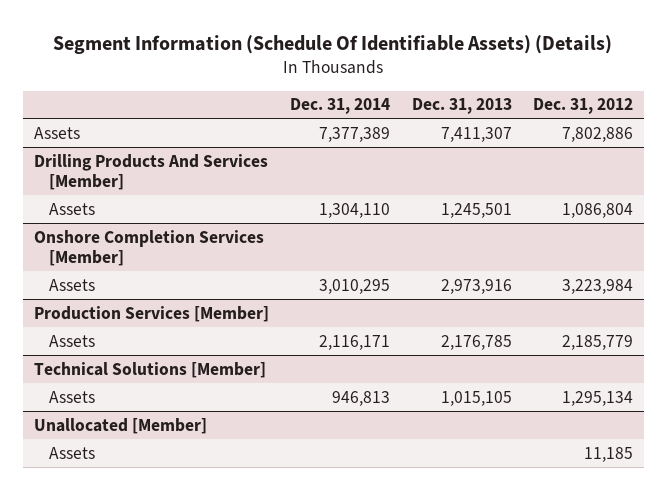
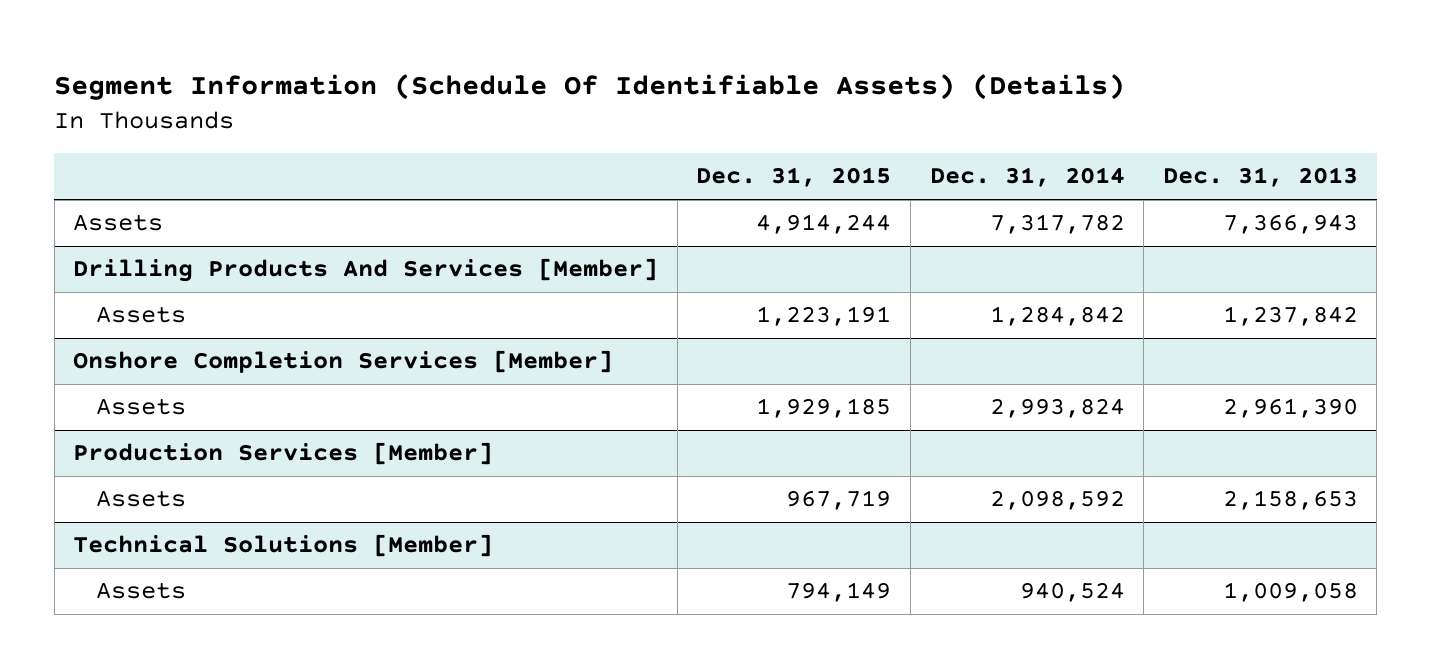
[532,98,633,115] Dec. 31, 2012 -> none
none -> [696,167,892,188] Dec. 31, 2015
[319,126,391,142] 7,377,389 -> [989,214,1125,235] 7,317,782
[440,126,512,142] 7,411,307 -> [1222,214,1358,235] 7,366,943
[319,202,391,218] 1,304,110 -> [989,306,1125,327] 1,284,842
[440,202,512,218] 1,245,501 -> [1222,306,1358,327] 1,237,842
[319,278,391,294] 3,010,295 -> [989,398,1125,419] 2,993,824
[440,278,512,294] 2,973,916 -> [1222,398,1358,419] 2,961,390
[319,334,391,350] 2,116,171 -> [989,490,1125,511] 2,098,592
[440,334,512,350] 2,176,785 -> [1222,490,1358,511] 2,158,653
[33,417,207,434] Unallocated [Member] -> none
[48,446,95,459] Assets -> none
[332,390,391,406] 946,813 -> [1019,582,1125,603] 940,524
[440,390,512,406] 1,015,105 -> [1222,582,1358,603] 1,009,058

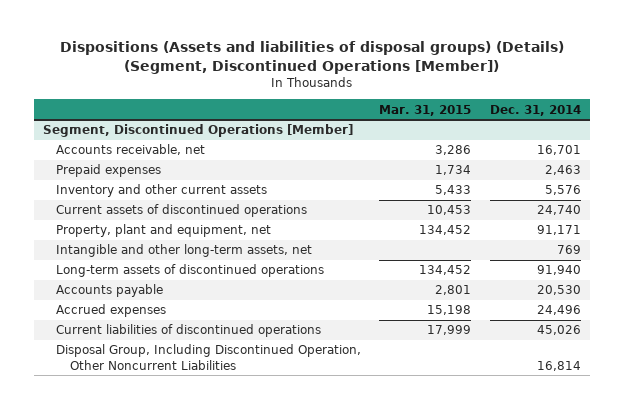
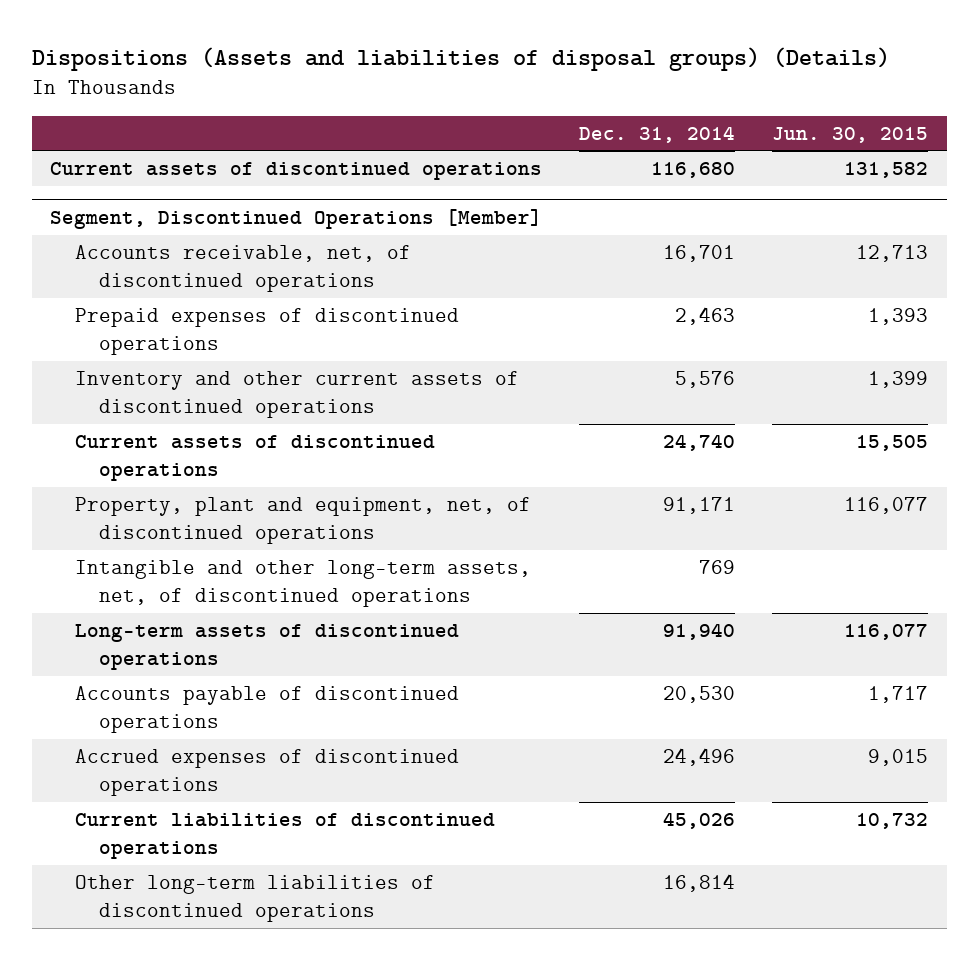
[59,41,564,75] Dispositions (Assets and liabilities of disposal groups) (Details) (Segment, Discontinued Operations [Member]) -> [31,47,890,72] Dispositions (Assets and liabilities of disposal groups) (Details)
[379,104,472,116] Mar. 31, 2015 -> none
none -> [772,126,929,143] Jun. 30, 2015
none -> [50,161,543,180] Current assets of discontinued operations
[56,144,206,156] Accounts receivable, net -> [74,244,411,292] Accounts receivable, net, of discontinued operations
[56,164,162,178] Prepaid expenses -> [74,307,459,355] Prepaid expenses of discontinued operations
[56,184,268,198] Inventory and other current assets -> [74,370,519,418] Inventory and other current assets of discontinued operations
[56,224,272,238] Property, plant and equipment, net -> [74,496,531,544] Property, plant and equipment, net, of discontinued operations
[56,244,313,258] Intangible and other long-term assets, net -> [74,559,531,607] Intangible and other long-term assets, net, of discontinued operations
[56,284,164,298] Accounts payable -> [74,685,459,733] Accounts payable of discontinued operations
[56,304,167,318] Accrued expenses -> [74,748,459,796] Accrued expenses of discontinued operations
[56,344,362,370] Disposal Group, Including Discontinued Operation, Other Noncurrent Liabilities -> [74,874,435,922] Other long-term liabilities of discontinued operations

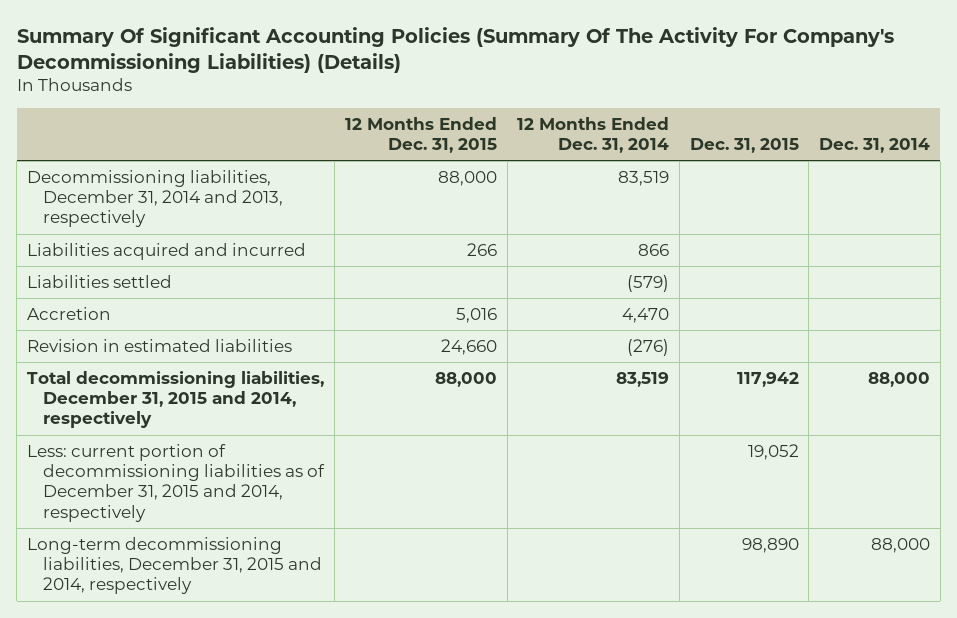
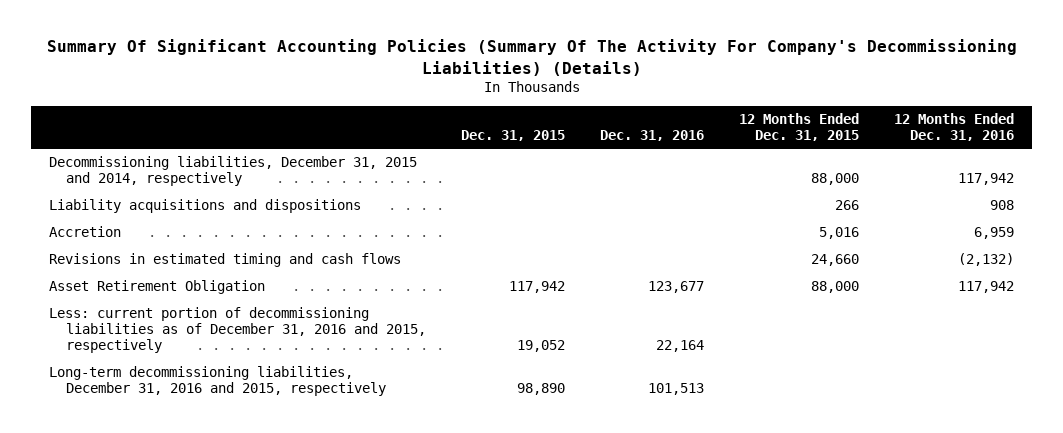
[517,116,670,154] 12 Months Ended Dec. 31, 2014 -> none
[819,138,931,154] Dec. 31, 2014 -> none
none -> [600,130,705,142] Dec. 31, 2016
none -> [894,113,1015,142] 12 Months Ended Dec. 31, 2016
[26,274,172,288] Liabilities settled -> none
[26,169,284,228] Decommissioning liabilities, December 31, 2014 and 2013, respectively -> [48,156,417,187] Decommissioning liabilities, December 31, 2015 and 2014, respectively
[26,242,306,260] Liabilities acquired and incurred -> [48,199,361,214] Liability acquisitions and dispositions
[26,338,292,352] Revision in estimated liabilities -> [48,253,401,268] Revisions in estimated timing and cash flows
[26,370,324,429] Total decommissioning liabilities, December 31, 2015 and 2014, respectively -> [48,280,265,295] Asset Retirement Obligation
[26,443,326,522] Less: current portion of decommissioning liabilities as of December 31, 2015 and 2014, respectively -> [48,307,427,354] Less: current portion of decommissioning liabilities as of December 31, 2016 and 2015, respectively
[26,536,323,595] Long-term decommissioning liabilities, December 31, 2015 and 2014, respectively -> [48,366,387,397] Long-term decommissioning liabilities, December 31, 2016 and 2015, respectively

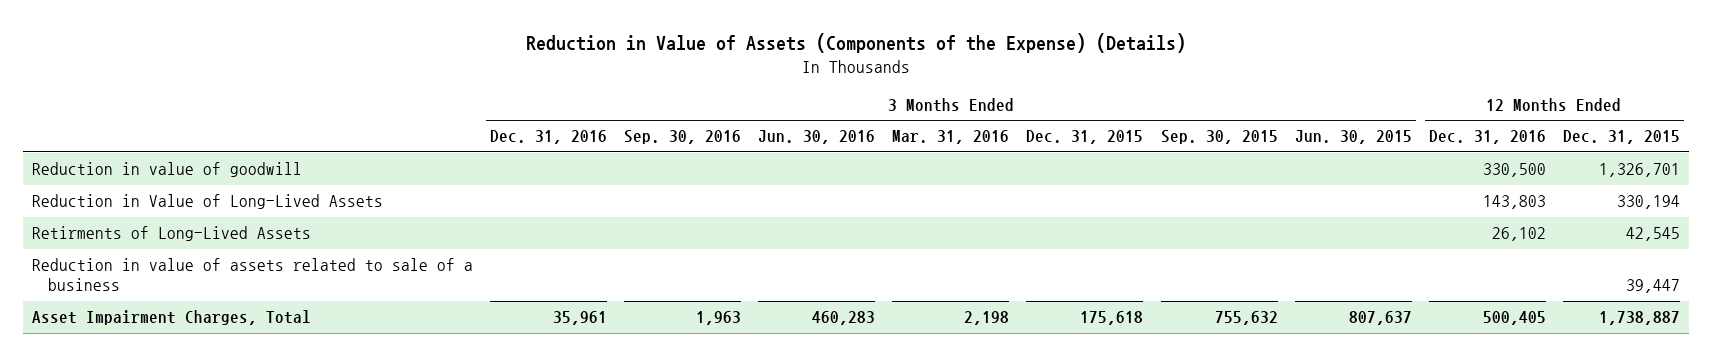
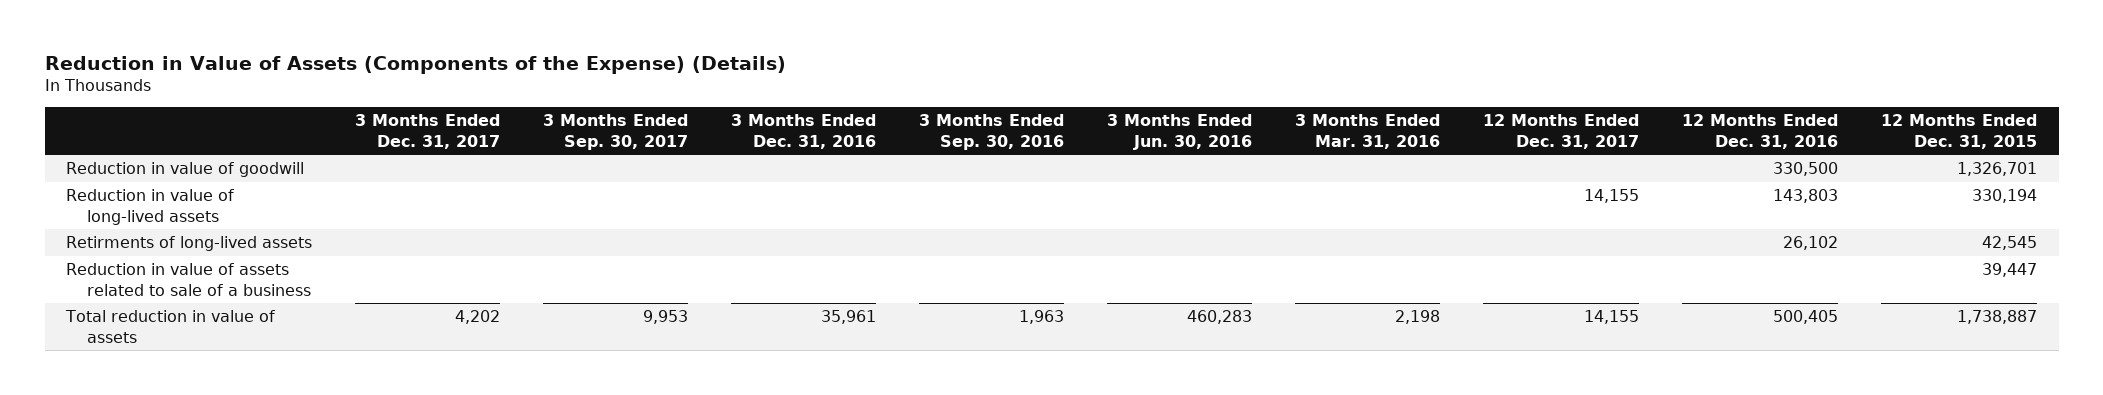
[1026,130,1144,145] Dec. 31, 2015 -> none
[1160,130,1278,145] Sep. 30, 2015 -> none
[1294,130,1412,145] Jun. 30, 2015 -> none
none -> [355,114,501,149] 3 Months Ended Dec. 31, 2017
none -> [543,114,689,150] 3 Months Ended Sep. 30, 2017
none -> [1483,114,1640,149] 12 Months Ended Dec. 31, 2017
[31,194,383,210] Reduction in Value of Long-Lived Assets -> [66,189,235,225] Reduction in value of long-lived assets
[31,226,311,242] Retirments of Long-Lived Assets -> [66,236,313,252] Retirments of long-lived assets
[31,310,311,326] Asset Impairment Charges, Total -> [65,310,276,343] Total reduction in value of assets

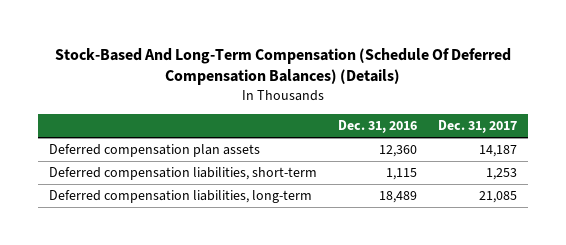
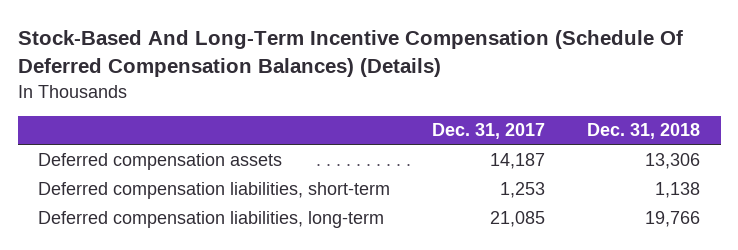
[55,47,512,86] Stock-Based And Long-Term Compensation (Schedule Of Deferred Compensation Balances) (Details) -> [17,30,683,78] Stock-Based And Long-Term Incentive Compensation (Schedule Of Deferred Compensation Balances) (Details)
[338,120,418,134] Dec. 31, 2016 -> none
none -> [586,123,700,140] Dec. 31, 2018
[48,144,260,158] Deferred compensation plan assets -> [38,152,283,170] Deferred compensation assets

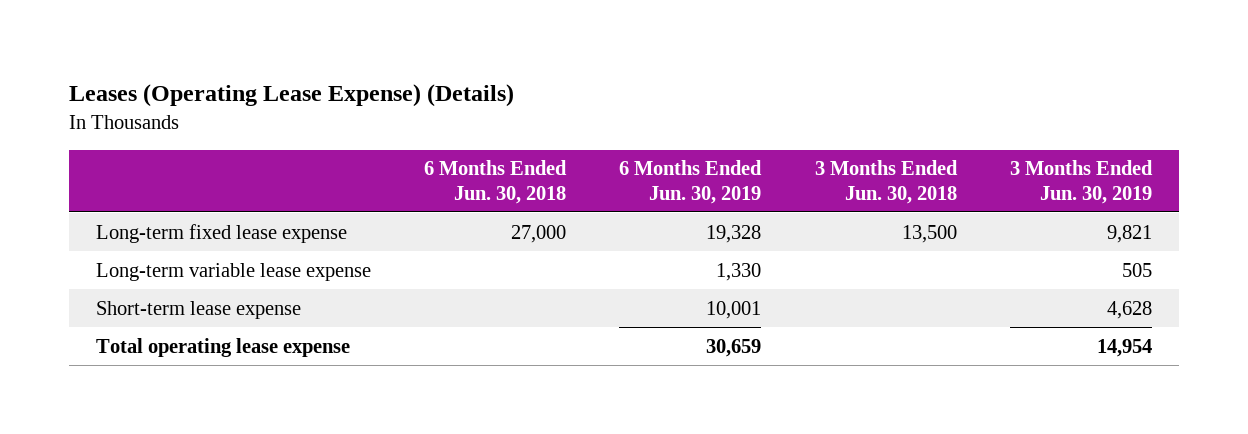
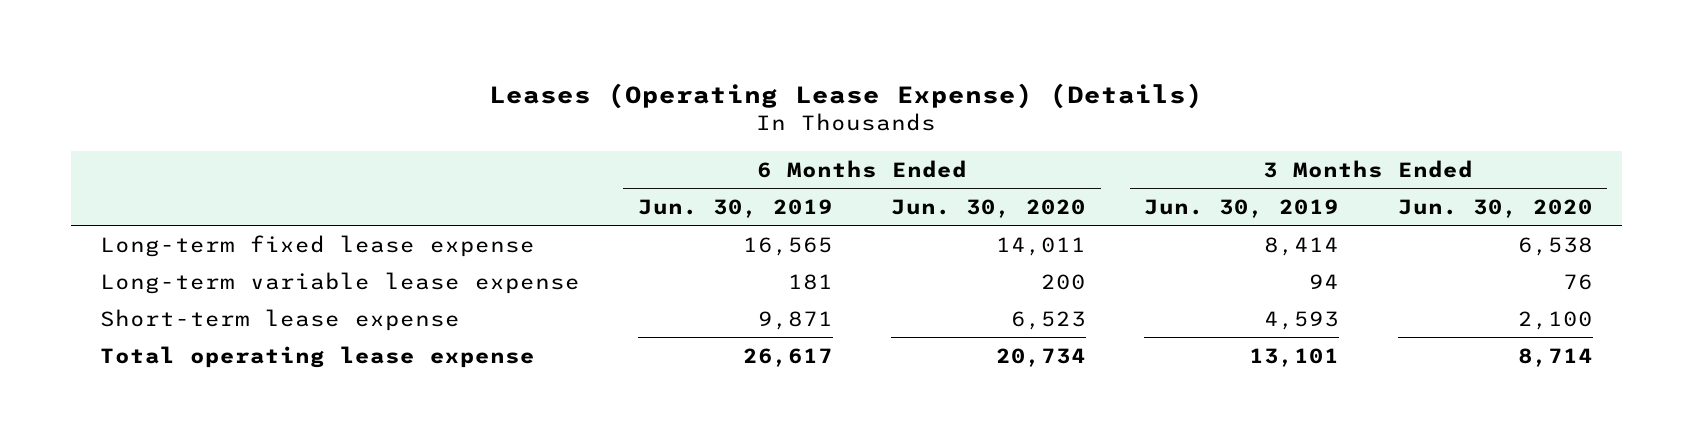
[423,160,567,204] 6 Months Ended Jun. 30, 2018 -> none
[814,160,958,204] 3 Months Ended Jun. 30, 2018 -> none
none -> [891,199,1087,219] Jun. 30, 2020
none -> [1397,199,1593,219] Jun. 30, 2020
[706,224,762,243] 19,328 -> [742,236,833,256] 16,565
[1107,224,1153,243] 9,821 -> [1264,236,1340,256] 8,414
[716,262,762,281] 1,330 -> [787,273,833,290] 181
[1122,262,1153,277] 505 -> [1309,273,1340,289] 94
[706,300,762,319] 10,001 -> [757,310,833,330] 9,871
[1107,300,1153,319] 4,628 -> [1264,310,1340,330] 4,593
[706,338,762,357] 30,659 -> [742,347,833,367] 26,617
[1097,338,1153,357] 14,954 -> [1249,347,1340,367] 13,101

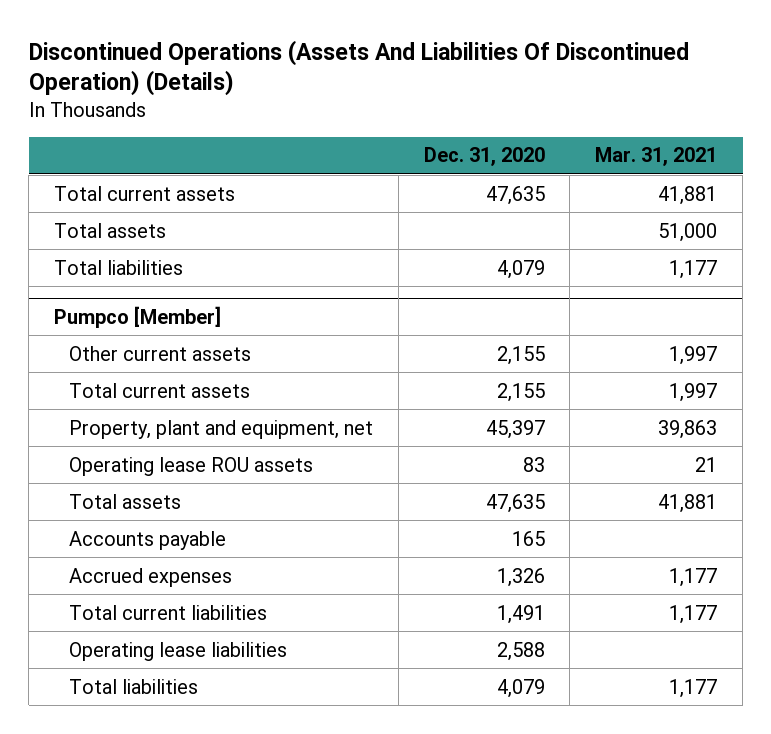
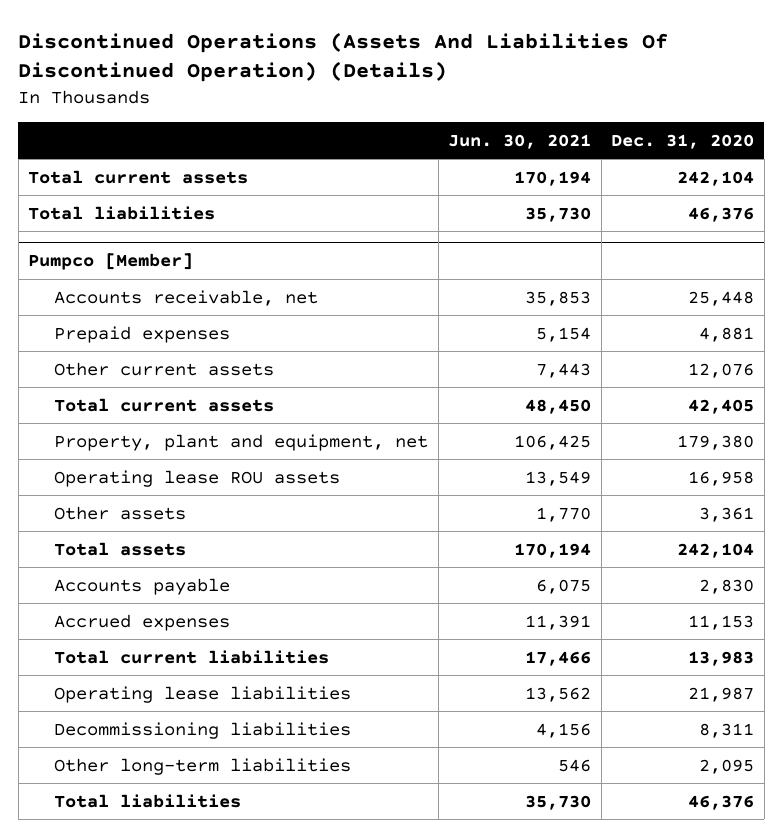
[595,147,718,167] Mar. 31, 2021 -> none
none -> [448,133,592,149] Jun. 30, 2021
[54,222,167,238] Total assets -> none
[485,185,545,205] 47,635 -> [677,170,755,186] 242,104
[496,259,545,279] 4,079 -> [688,206,755,222] 46,376
none -> [54,289,319,306] Accounts receivable, net
none -> [54,325,231,343] Prepaid expenses
[496,345,545,365] 2,155 -> [688,362,755,378] 12,076
[496,382,545,402] 2,155 -> [688,398,755,414] 42,405
[485,419,545,439] 45,397 -> [677,434,755,450] 179,380
[522,456,545,472] 83 -> [688,470,755,486] 16,958
none -> [54,505,187,520] Other assets
[485,493,545,513] 47,635 -> [677,542,755,558] 242,104
[511,530,545,546] 165 -> [699,578,755,594] 2,830
[496,567,545,587] 1,326 -> [688,614,755,630] 11,153
[496,604,545,624] 1,491 -> [688,650,755,666] 13,983
[496,641,545,661] 2,588 -> [688,686,755,702] 21,987
none -> [54,721,352,739] Decommissioning liabilities
none -> [54,757,352,775] Other long-term liabilities
[496,678,545,698] 4,079 -> [688,794,755,810] 46,376

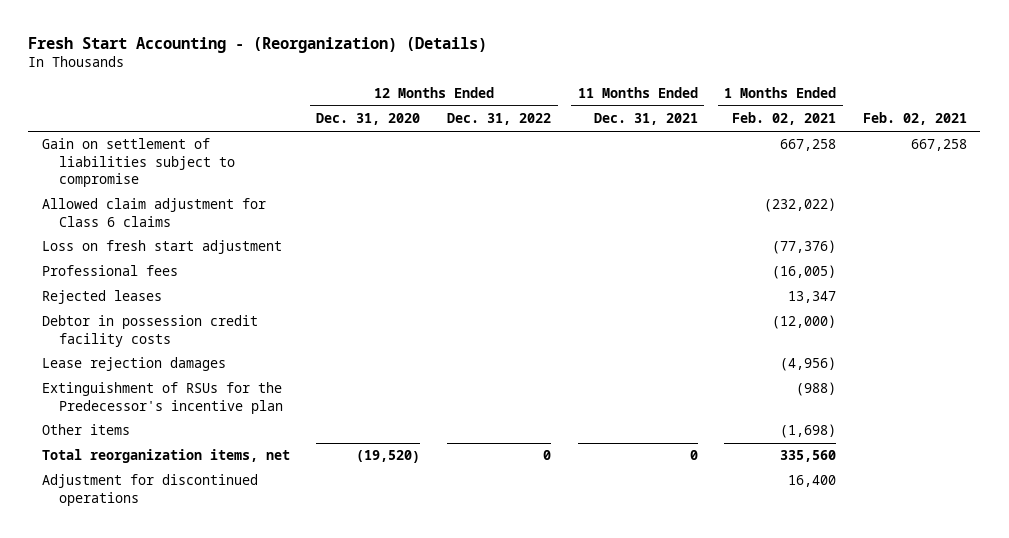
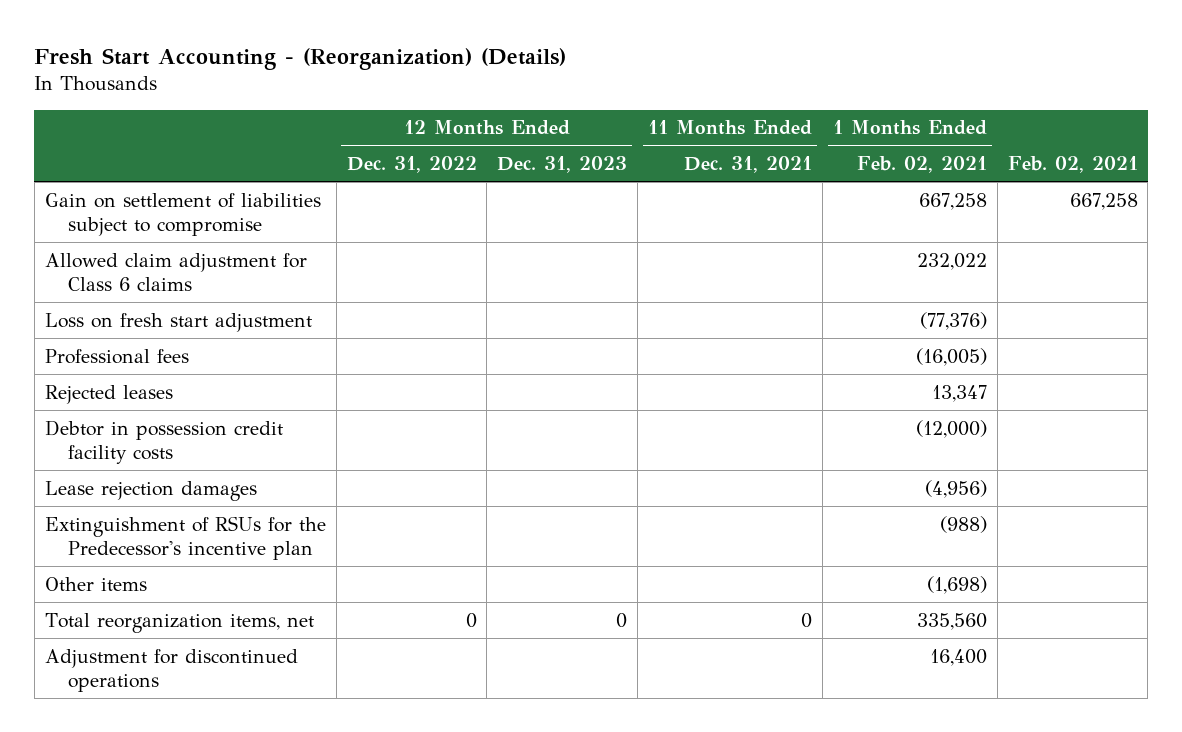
[316,113,421,126] Dec. 31, 2020 -> none
none -> [497,155,628,173] Dec. 31, 2023
[764,198,837,213] (232,022) -> [916,252,987,270] 232,022

